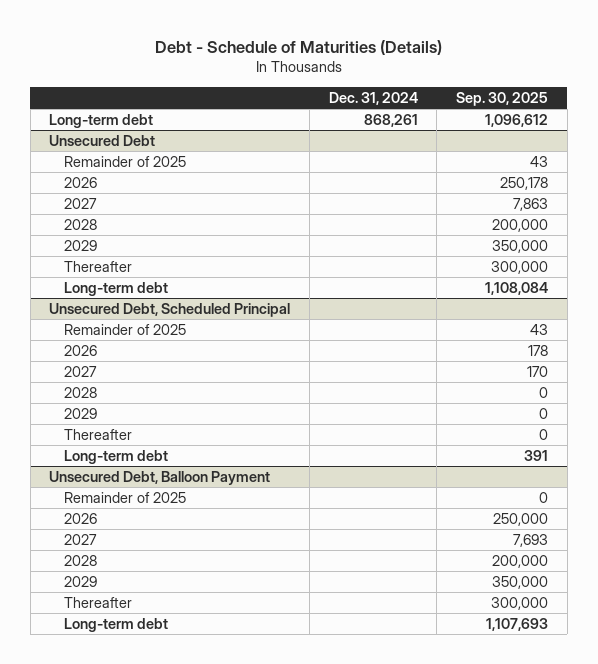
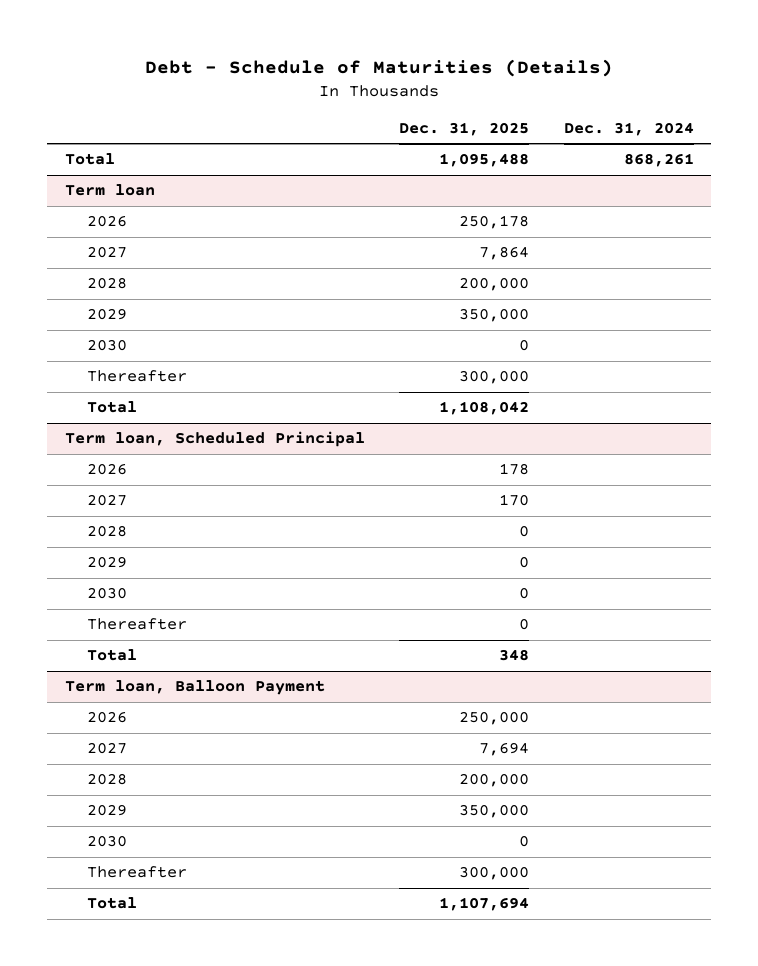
[456,91,549,106] Sep. 30, 2025 -> none
none -> [399,121,530,136] Dec. 31, 2025
[64,156,187,168] Remainder of 2025 -> none
[49,114,154,129] Long-term debt -> [64,153,115,166] Total
[49,135,156,147] Unsecured Debt -> [64,184,155,197] Term loan
none -> [87,339,128,352] 2030
[49,303,291,318] Unsecured Debt, Scheduled Principal -> none
[64,324,187,336] Remainder of 2025 -> none
[64,345,98,357] 2026 -> none
[64,366,98,378] 2027 -> none
[64,387,98,399] 2028 -> none
[64,408,98,420] 2029 -> none
[64,429,133,441] Thereafter -> none
[64,450,169,465] Long-term debt -> none
[49,471,271,486] Unsecured Debt, Balloon Payment -> none
[64,492,187,504] Remainder of 2025 -> none
[64,513,98,525] 2026 -> none
[64,534,98,546] 2027 -> none
[64,555,98,567] 2028 -> none
[64,576,98,588] 2029 -> none
[64,597,133,609] Thereafter -> none
[64,618,169,633] Long-term debt -> none
[64,282,169,297] Long-term debt -> [87,401,138,414] Total
none -> [64,431,365,448] Term loan, Scheduled Principal
none -> [87,463,128,476] 2026
none -> [87,494,128,507] 2027
none -> [87,525,128,538] 2028
none -> [87,556,128,569] 2029
none -> [87,587,128,600] 2030
none -> [87,618,188,631] Thereafter
none -> [87,649,138,662] Total
none -> [64,680,325,696] Term loan, Balloon Payment
none -> [87,711,128,724] 2026
none -> [87,742,128,755] 2027
none -> [87,773,128,786] 2028
none -> [87,804,128,817] 2029
none -> [87,835,128,848] 2030
none -> [87,866,188,879] Thereafter
none -> [87,897,138,910] Total

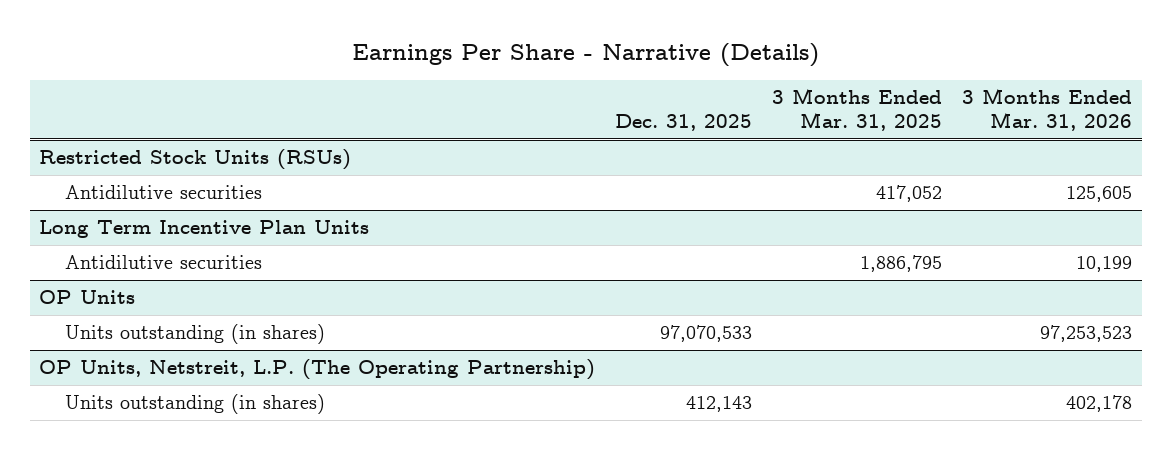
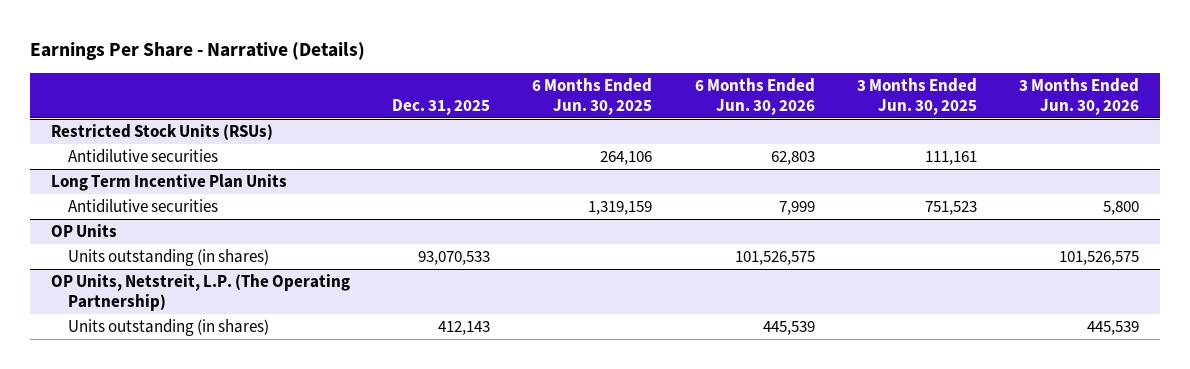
[771,88,942,132] 3 Months Ended Mar. 31, 2025 -> none
[961,88,1132,132] 3 Months Ended Mar. 31, 2026 -> none
none -> [532,77,653,115] 6 Months Ended Jun. 30, 2025
none -> [694,77,815,115] 6 Months Ended Jun. 30, 2026
none -> [856,77,977,115] 3 Months Ended Jun. 30, 2025
none -> [1019,77,1140,115] 3 Months Ended Jun. 30, 2026
[660,325,753,343] 97,070,533 -> [418,251,491,266] 93,070,533

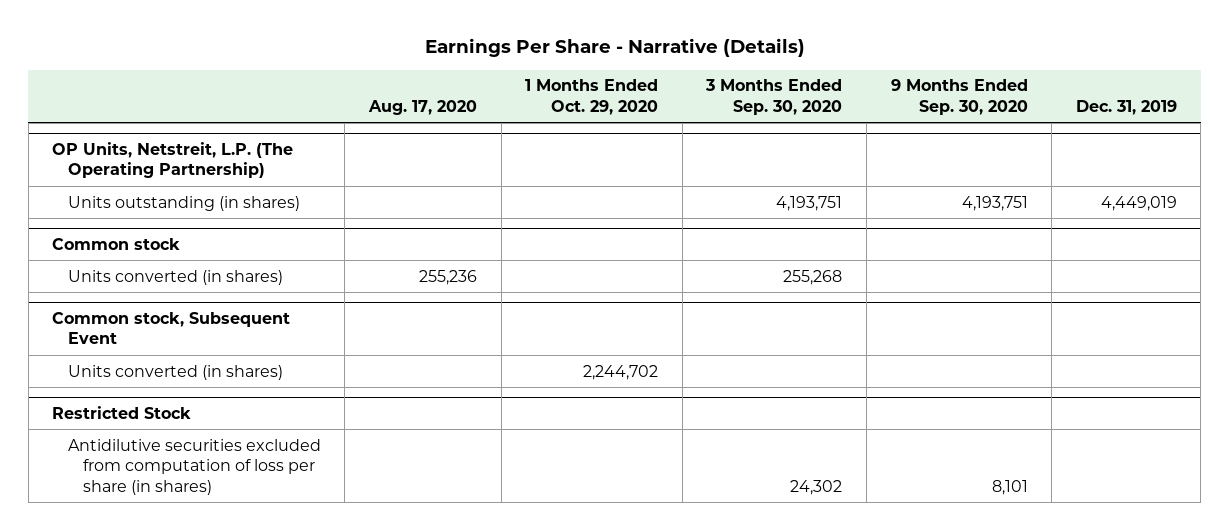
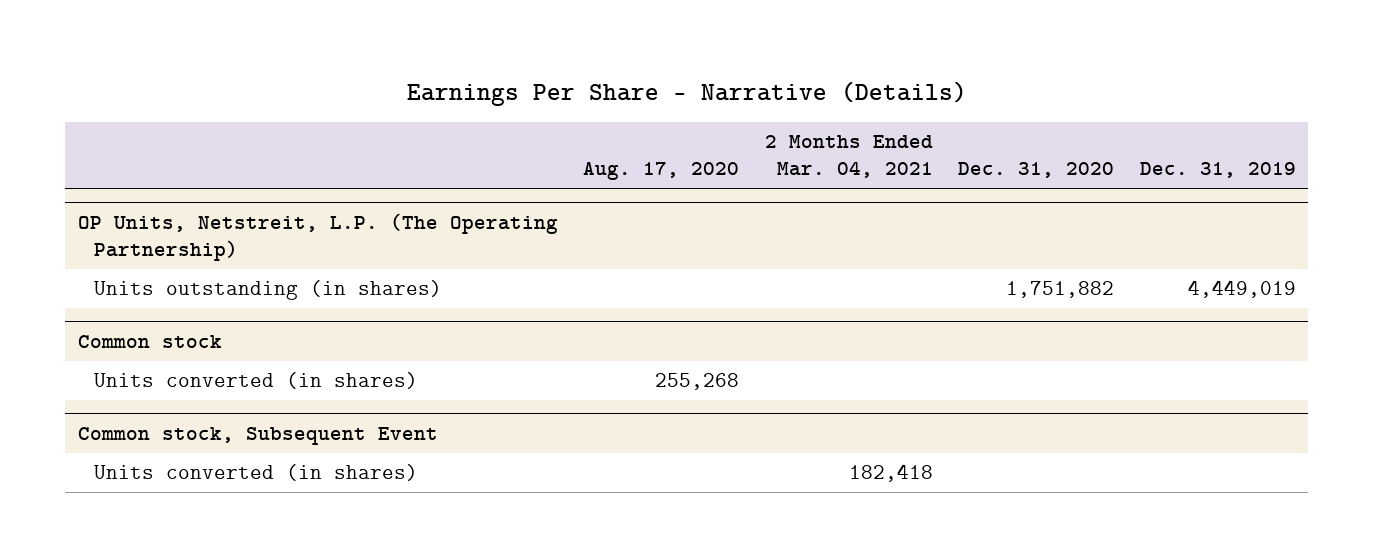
[525,79,659,115] 1 Months Ended Oct. 29, 2020 -> none
[705,79,843,115] 3 Months Ended Sep. 30, 2020 -> none
[890,79,1028,115] 9 Months Ended Sep. 30, 2020 -> none
none -> [764,135,933,179] 2 Months Ended Mar. 04, 2021
none -> [958,162,1115,179] Dec. 31, 2020
[419,269,478,285] 255,236 -> [655,373,740,391] 255,268
[52,405,192,419] Restricted Stock -> none
[67,438,321,495] Antidilutive securities excluded from computation of loss per share (in shares) -> none

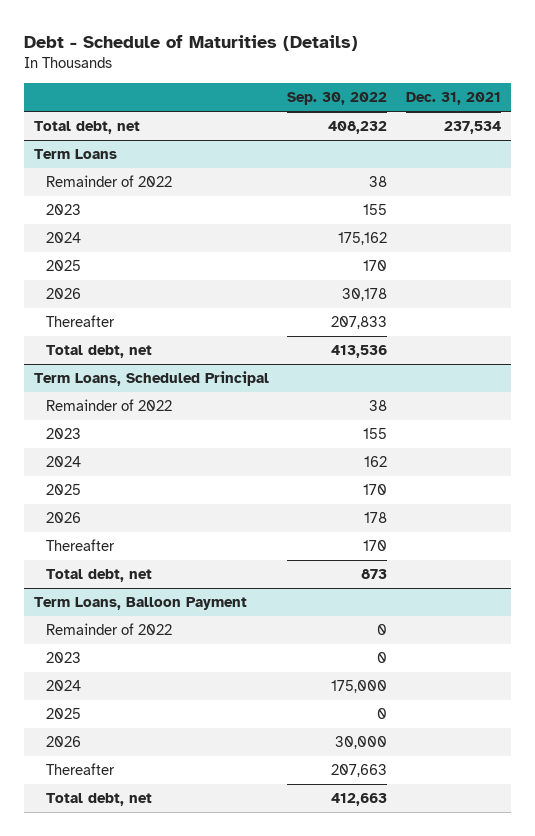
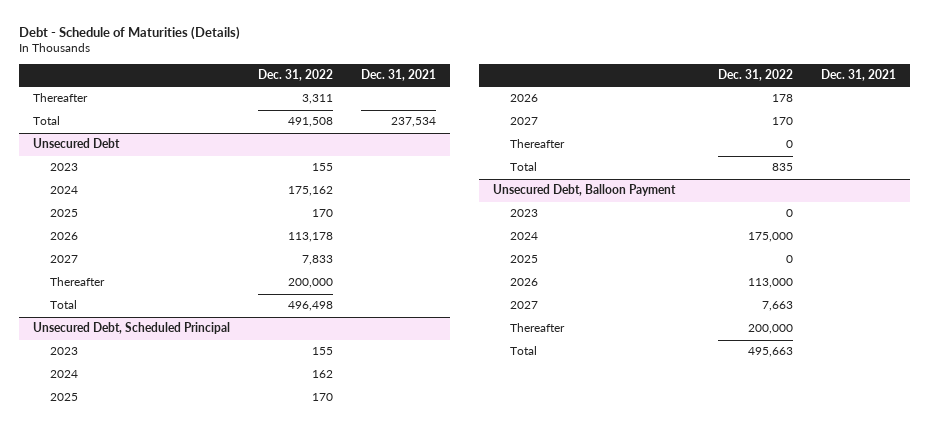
[287,92,388,106] Sep. 30, 2022 -> none
none -> [257,69,333,82] Dec. 31, 2022
[46,175,173,188] Remainder of 2022 -> none
none -> [32,93,88,103] Thereafter
[33,121,140,135] Total debt, net -> [32,116,60,126] Total
[33,149,117,160] Term Loans -> [32,138,120,149] Unsecured Debt
none -> [50,255,79,264] 2027
[33,371,269,387] Term Loans, Scheduled Principal -> none
[46,399,173,412] Remainder of 2022 -> none
[46,428,82,440] 2023 -> none
[46,456,82,468] 2024 -> none
[46,484,82,496] 2025 -> none
[46,512,82,524] 2026 -> none
[46,539,116,552] Thereafter -> none
[46,569,153,583] Total debt, net -> none
[33,597,247,611] Term Loans, Balloon Payment -> none
[46,623,173,636] Remainder of 2022 -> none
[46,652,82,664] 2023 -> none
[46,680,82,692] 2024 -> none
[46,708,82,720] 2025 -> none
[46,736,82,748] 2026 -> none
[46,763,116,776] Thereafter -> none
[46,793,153,807] Total debt, net -> none
[46,345,153,359] Total debt, net -> [50,300,78,310] Total
none -> [32,322,230,335] Unsecured Debt, Scheduled Principal
none -> [50,347,79,356] 2023
none -> [50,370,79,379] 2024
none -> [50,393,79,402] 2025
none -> [510,94,539,103] 2026
none -> [510,117,539,126] 2027
none -> [510,139,566,149] Thereafter
none -> [510,162,538,172] Total
none -> [492,184,676,197] Unsecured Debt, Balloon Payment
none -> [510,209,539,218] 2023
none -> [510,232,539,241] 2024
none -> [510,255,539,264] 2025
none -> [510,278,539,287] 2026
none -> [510,301,539,310] 2027
none -> [510,323,566,333] Thereafter
none -> [510,346,538,356] Total

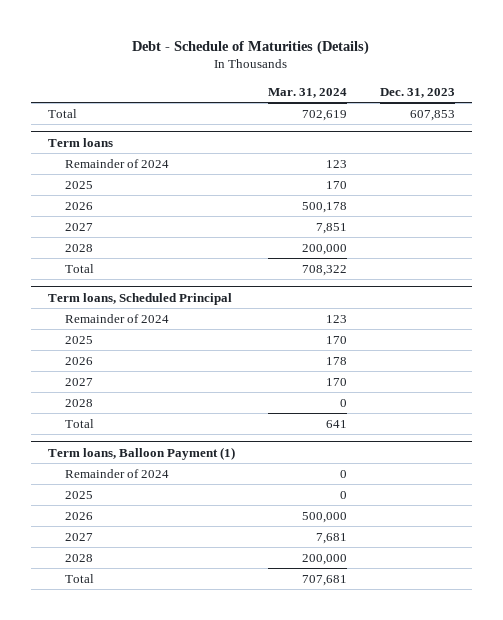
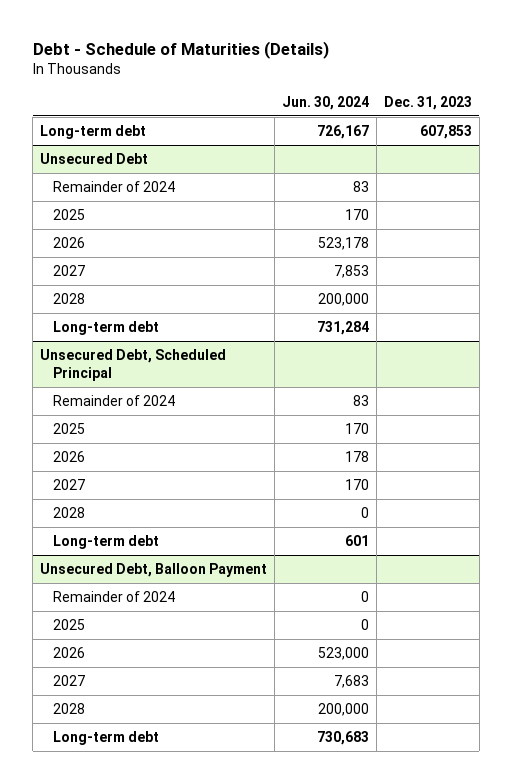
[267,87,347,98] Mar. 31, 2024 -> none
none -> [281,96,369,111] Jun. 30, 2024
[47,108,77,118] Total -> [40,124,147,139] Long-term debt
[47,137,113,147] Term loans -> [40,152,149,164] Unsecured Debt
[47,292,232,305] Term loans, Scheduled Principal -> none
[64,313,169,323] Remainder of 2024 -> none
[64,335,93,344] 2025 -> none
[64,356,93,365] 2026 -> none
[64,377,93,386] 2027 -> none
[64,398,93,407] 2028 -> none
[64,418,94,428] Total -> none
[47,446,235,460] Term loans, Balloon Payment (1) -> none
[64,468,169,478] Remainder of 2024 -> none
[64,490,93,499] 2025 -> none
[64,511,93,520] 2026 -> none
[64,532,93,541] 2027 -> none
[64,553,93,562] 2028 -> none
[64,573,94,583] Total -> none
[64,263,94,273] Total -> [53,320,160,335] Long-term debt
none -> [40,348,227,382] Unsecured Debt, Scheduled Principal
none -> [53,394,176,406] Remainder of 2024
none -> [53,422,86,434] 2025
none -> [53,450,86,462] 2026
none -> [53,478,86,490] 2027
none -> [53,506,86,518] 2028
none -> [53,534,160,549] Long-term debt
none -> [40,562,268,577] Unsecured Debt, Balloon Payment
none -> [53,590,176,602] Remainder of 2024
none -> [53,618,86,630] 2025
none -> [53,646,86,658] 2026
none -> [53,674,86,686] 2027
none -> [53,702,86,714] 2028
none -> [53,730,160,745] Long-term debt

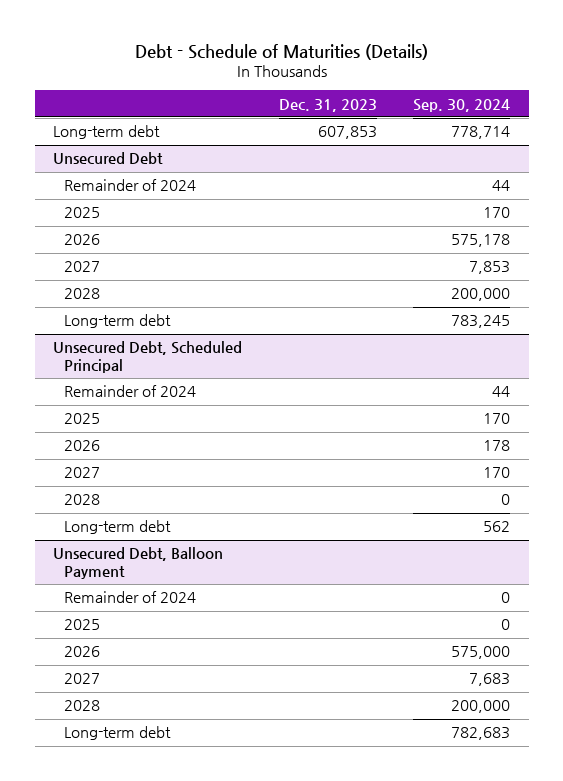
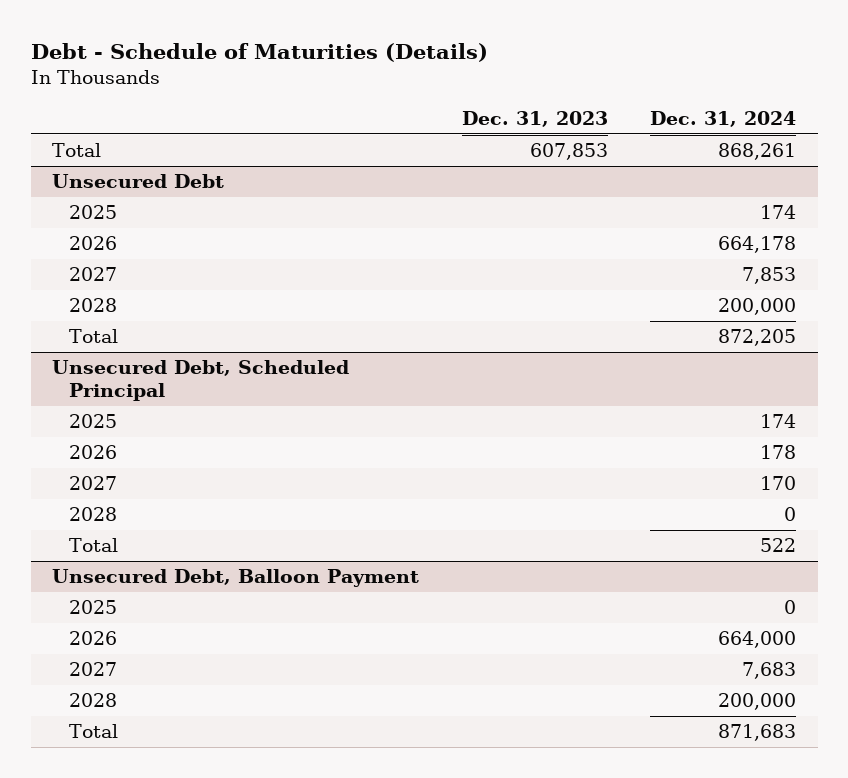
[413,98,511,112] Sep. 30, 2024 -> none
none -> [650,110,797,127] Dec. 31, 2024
[52,125,160,140] Long-term debt -> [51,143,101,158] Total
[64,179,197,192] Remainder of 2024 -> none
[64,314,172,329] Long-term debt -> [68,329,118,344] Total
[64,385,197,398] Remainder of 2024 -> none
[64,520,172,535] Long-term debt -> [68,538,118,553] Total
[64,591,197,604] Remainder of 2024 -> none
[64,726,172,741] Long-term debt -> [68,724,118,739] Total

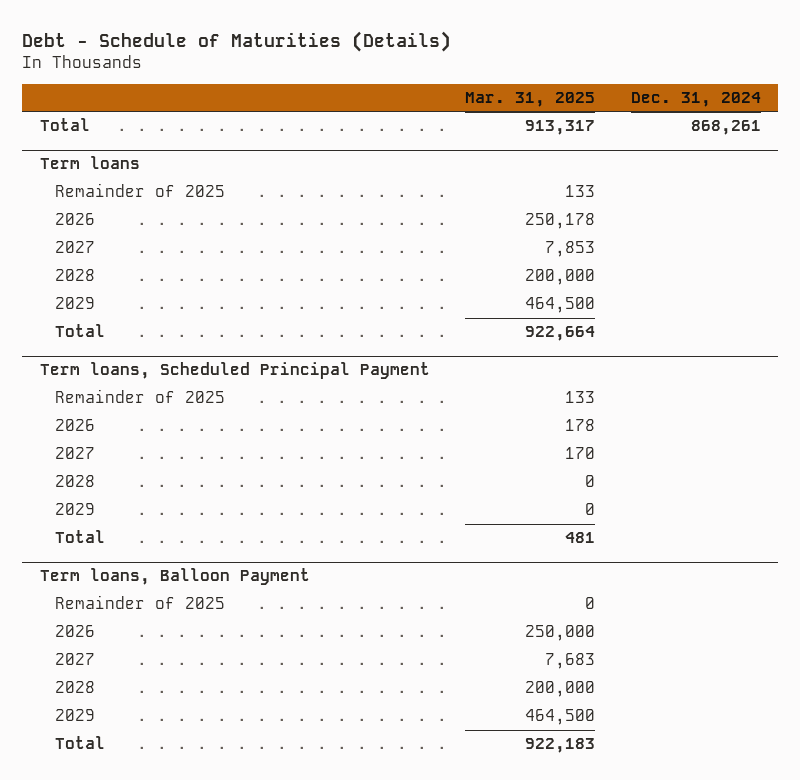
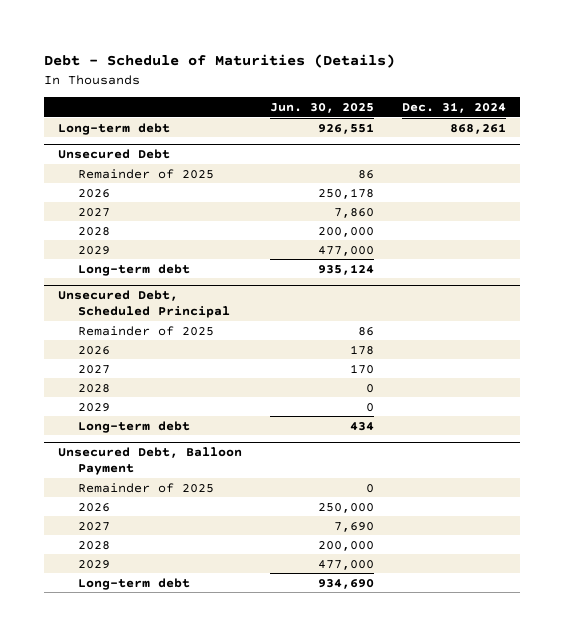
[465,92,596,108] Mar. 31, 2025 -> none
none -> [270,102,375,113] Jun. 30, 2025
[39,118,90,132] Total -> [58,122,171,135] Long-term debt
[39,156,140,170] Term loans -> [58,149,171,160] Unsecured Debt
[39,362,430,380] Term loans, Scheduled Principal Payment -> none
[54,389,225,404] Remainder of 2025 -> none
[54,419,95,432] 2026 -> none
[54,447,95,460] 2027 -> none
[54,475,95,488] 2028 -> none
[54,503,95,516] 2029 -> none
[54,530,105,544] Total -> none
[39,568,310,586] Term loans, Balloon Payment -> none
[54,595,225,610] Remainder of 2025 -> none
[54,625,95,638] 2026 -> none
[54,653,95,666] 2027 -> none
[54,681,95,694] 2028 -> none
[54,709,95,722] 2029 -> none
[54,736,105,750] Total -> none
[54,324,105,338] Total -> [77,263,190,276] Long-term debt
none -> [58,290,230,319] Unsecured Debt, Scheduled Principal
none -> [77,325,214,336] Remainder of 2025
none -> [77,345,110,355] 2026
none -> [77,364,110,374] 2027
none -> [77,383,110,393] 2028
none -> [77,402,110,412] 2029
none -> [77,420,190,433] Long-term debt
none -> [58,447,243,476] Unsecured Debt, Balloon Payment
none -> [77,482,214,493] Remainder of 2025
none -> [77,502,110,512] 2026
none -> [77,521,110,531] 2027
none -> [77,540,110,550] 2028
none -> [77,559,110,569] 2029
none -> [77,577,190,590] Long-term debt

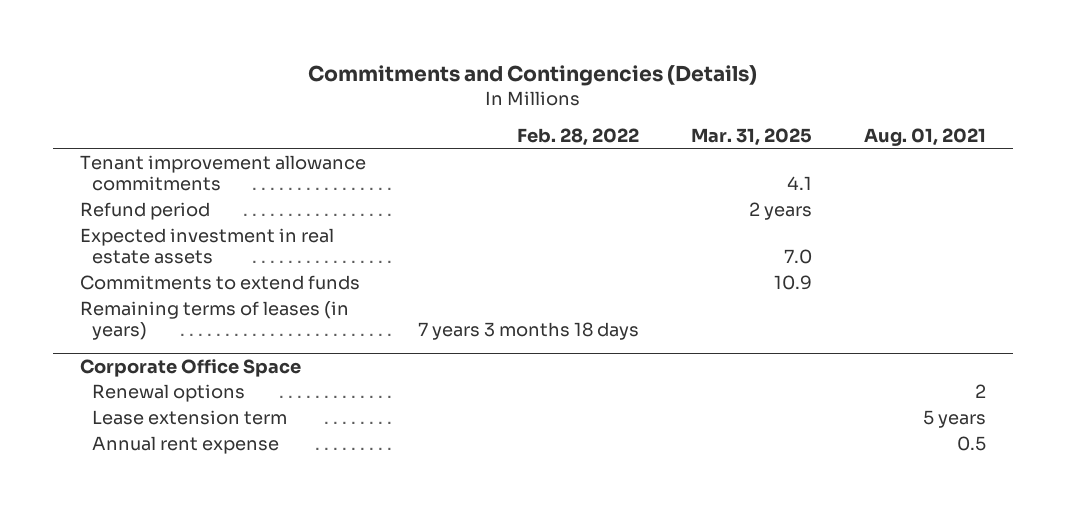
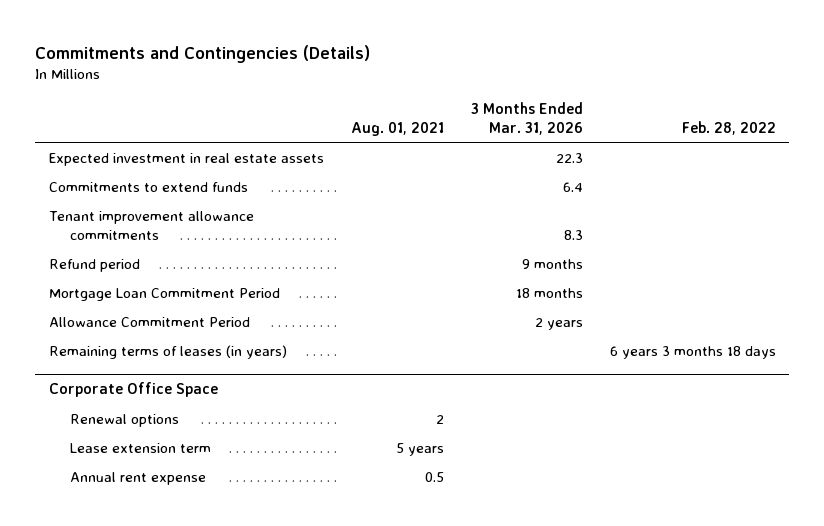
[691,128,813,147] Mar. 31, 2025 -> none
none -> [470,102,583,135] 3 Months Ended Mar. 31, 2026
[79,155,366,192] Tenant improvement allowance commitments -> [48,210,254,240] Tenant improvement allowance commitments
[79,202,210,221] Refund period -> [48,258,140,272] Refund period
none -> [48,287,280,301] Mortgage Loan Commitment Period
none -> [48,316,250,327] Allowance Commitment Period
[417,322,639,341] 7 years 3 months 18 days -> [609,345,776,359] 6 years 3 months 18 days

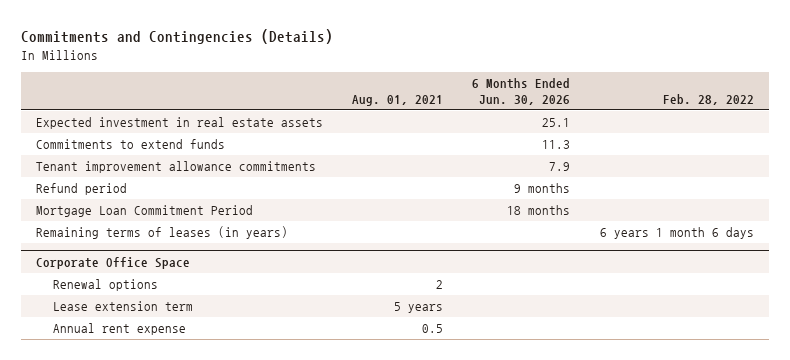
[470,102,583,135] 3 Months Ended Mar. 31, 2026 -> none
none -> [472,78,571,105] 6 Months Ended Jun. 30, 2026
[48,316,250,327] Allowance Commitment Period -> none
[609,345,776,359] 6 years 3 months 18 days -> [599,227,754,240] 6 years 1 month 6 days

